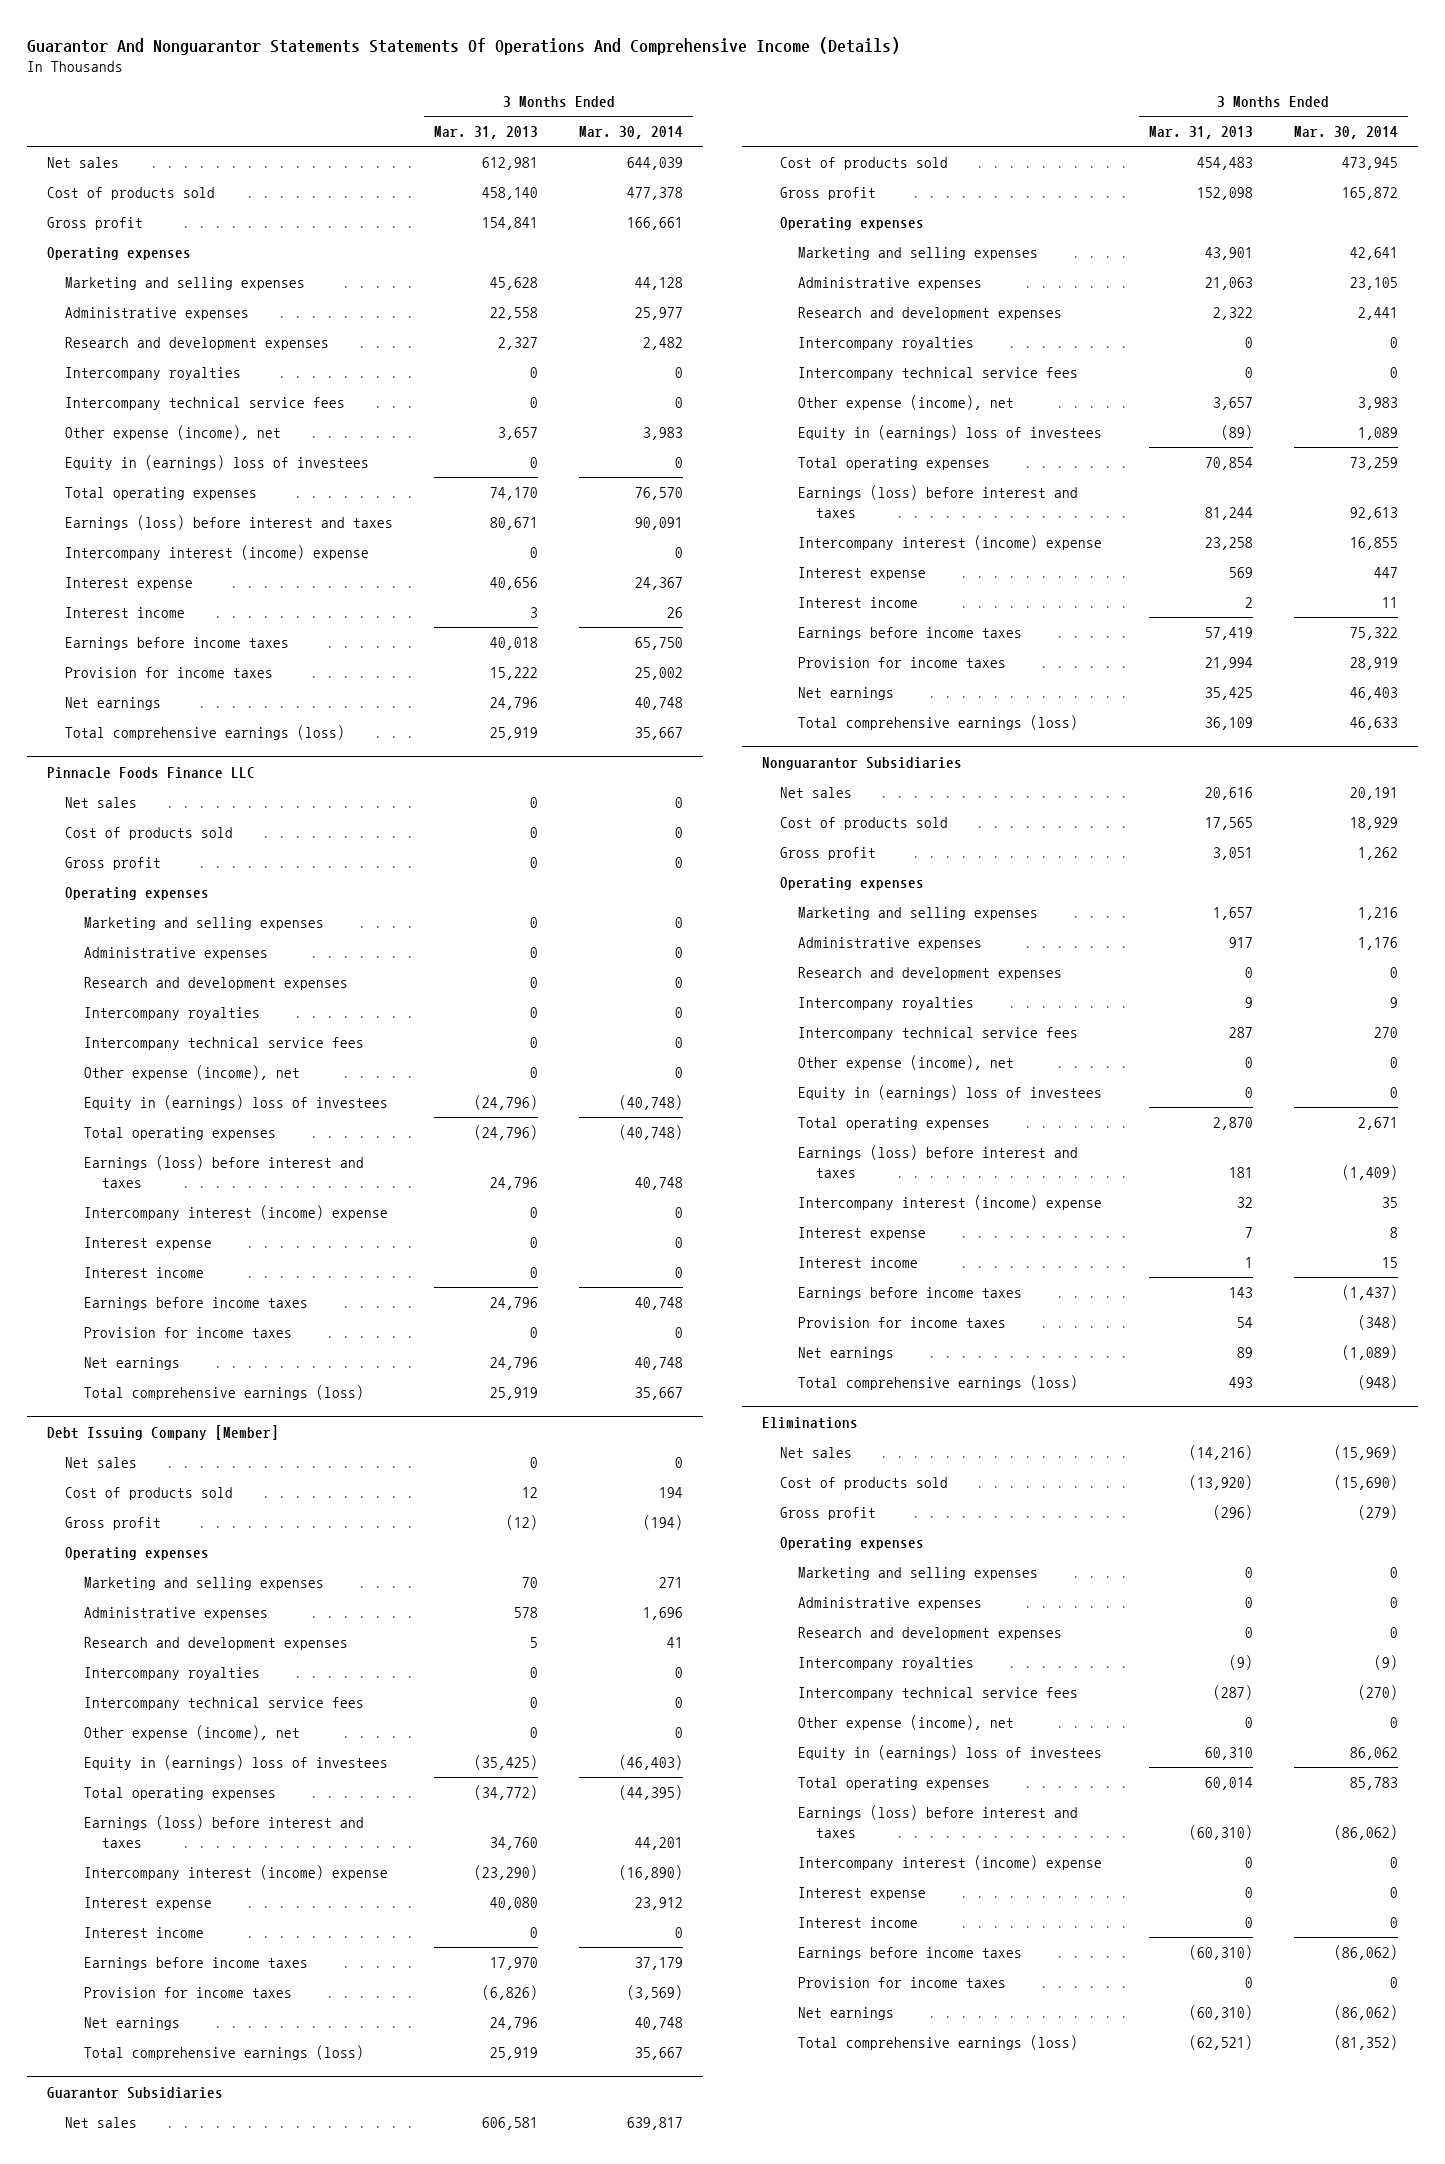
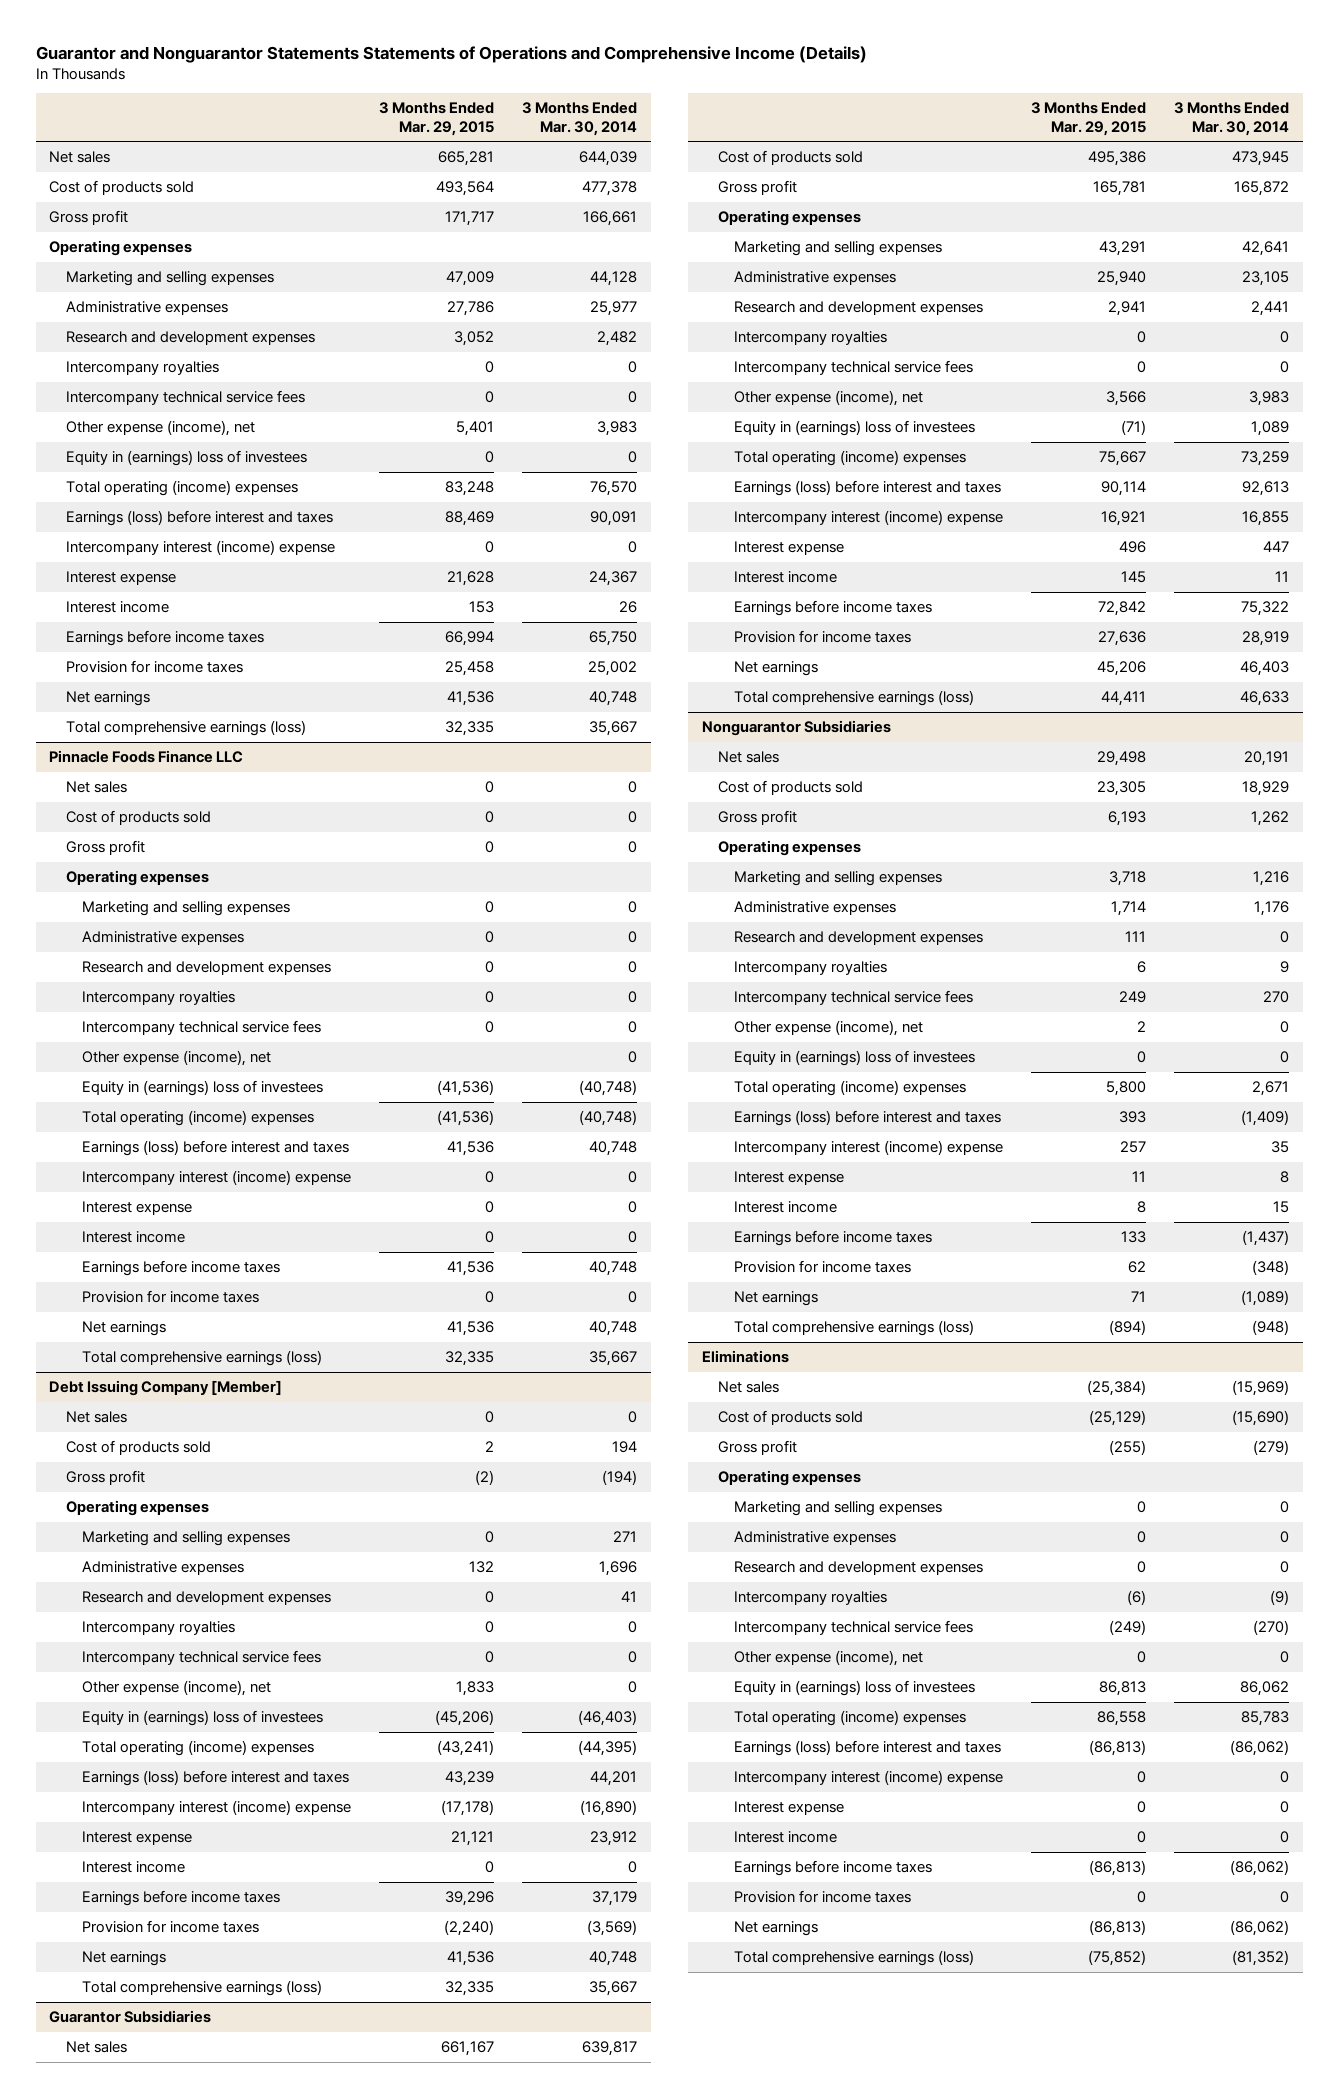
[26,36,900,55] Guarantor And Nonguarantor Statements Statements Of Operations And Comprehensive Income (Details) -> [35,45,867,63] Guarantor and Nonguarantor Statements Statements of Operations and Comprehensive Income (Details)
[434,126,539,140] Mar. 31, 2013 -> none
none -> [378,102,494,136] 3 Months Ended Mar. 29, 2015
[65,486,258,500] Total operating expenses -> [65,480,298,497] Total operating (income) expenses
[83,1126,276,1140] Total operating expenses -> [81,1110,314,1127] Total operating (income) expenses
[83,1786,276,1800] Total operating expenses -> [81,1740,314,1757] Total operating (income) expenses
[798,456,991,470] Total operating expenses -> [734,450,967,467] Total operating (income) expenses
[798,1116,991,1130] Total operating expenses -> [734,1080,967,1097] Total operating (income) expenses
[798,1776,991,1790] Total operating expenses -> [734,1710,967,1727] Total operating (income) expenses

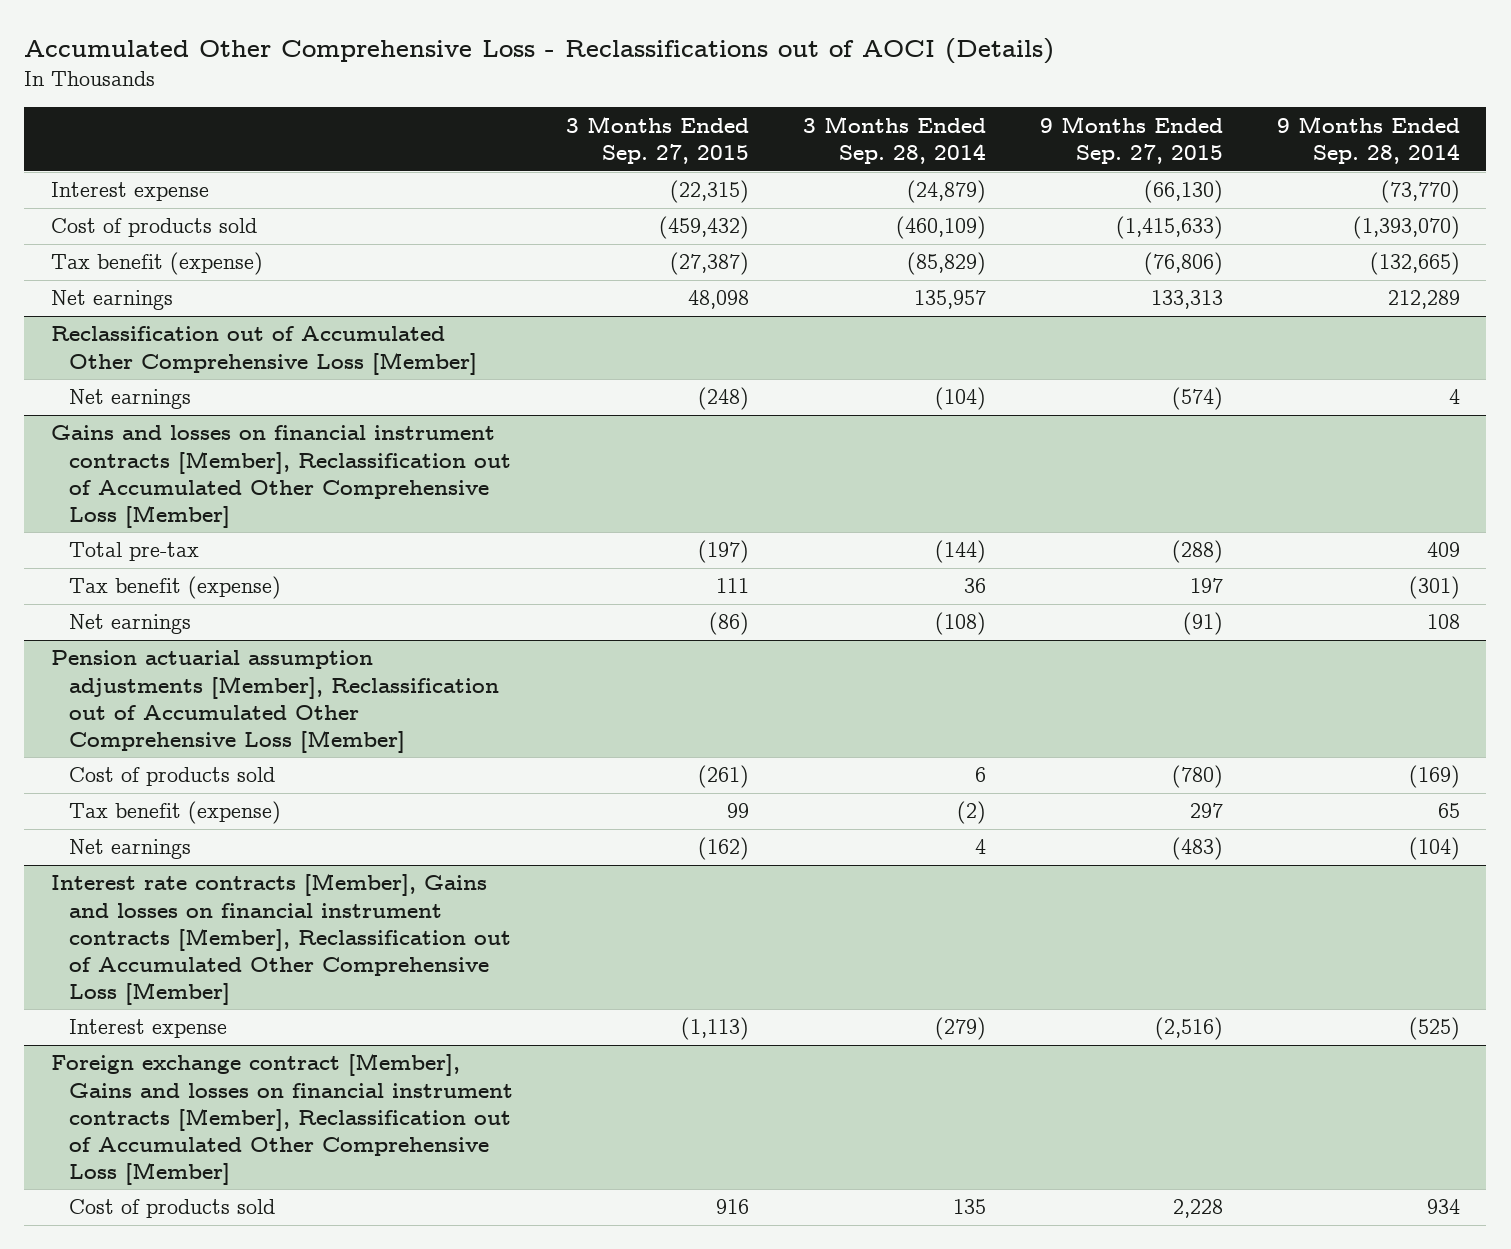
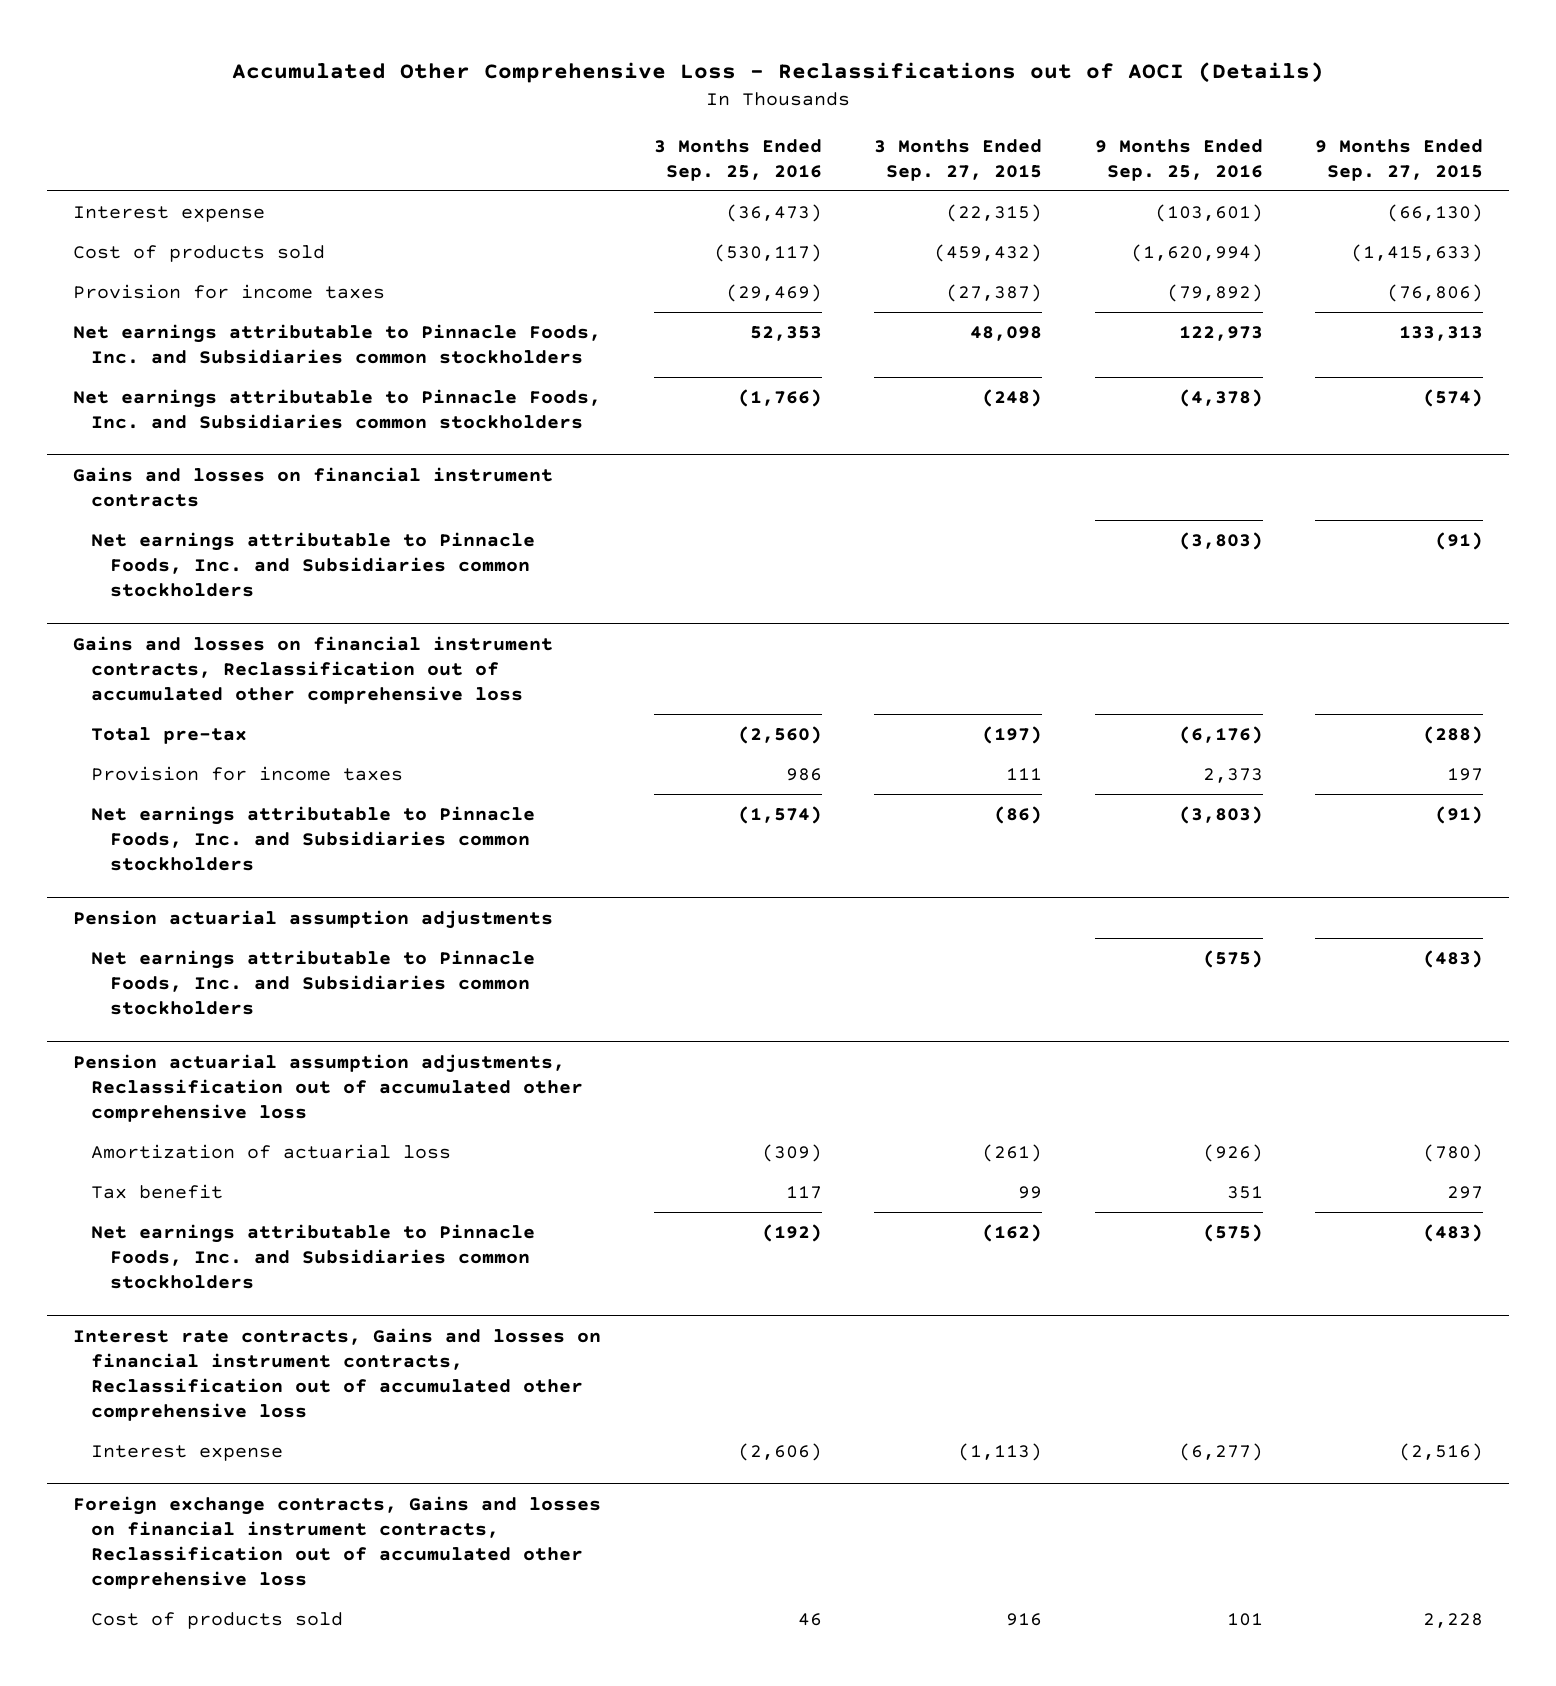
[803,115,987,164] 3 Months Ended Sep. 28, 2014 -> none
[1276,115,1460,164] 9 Months Ended Sep. 28, 2014 -> none
none -> [653,138,822,181] 3 Months Ended Sep. 25, 2016
none -> [1094,138,1263,181] 9 Months Ended Sep. 25, 2016
[51,326,477,375] Reclassification out of Accumulated Other Comprehensive Loss [Member] -> none
[51,252,264,276] Tax benefit (expense) -> [73,284,386,300] Provision for income taxes
[51,290,174,311] Net earnings -> [73,324,602,365] Net earnings attributable to Pinnacle Foods, Inc. and Subsidiaries common stockholders
[68,389,191,410] Net earnings -> [73,389,602,430] Net earnings attributable to Pinnacle Foods, Inc. and Subsidiaries common stockholders
none -> [73,466,554,507] Gains and losses on financial instrument contracts
none -> [91,532,536,598] Net earnings attributable to Pinnacle Foods, Inc. and Subsidiaries common stockholders
[51,425,511,528] Gains and losses on financial instrument contracts [Member], Reclassification out of Accumulated Other Comprehensive Loss [Member] -> [73,635,554,705] Gains and losses on financial instrument contracts, Reclassification out of accumulated other comprehensive loss
[68,576,281,600] Tax benefit (expense) -> [91,766,404,782] Provision for income taxes
[68,614,191,635] Net earnings -> [91,806,536,872] Net earnings attributable to Pinnacle Foods, Inc. and Subsidiaries common stockholders
none -> [73,909,554,929] Pension actuarial assumption adjustments
none -> [91,950,536,1016] Net earnings attributable to Pinnacle Foods, Inc. and Subsidiaries common stockholders
[51,650,499,753] Pension actuarial assumption adjustments [Member], Reclassification out of Accumulated Other Comprehensive Loss [Member] -> [73,1053,584,1123] Pension actuarial assumption adjustments, Reclassification out of accumulated other comprehensive loss
[68,767,275,787] Cost of products sold -> [91,1144,452,1160] Amortization of actuarial loss
[68,801,281,825] Tax benefit (expense) -> [91,1184,224,1200] Tax benefit
[68,839,191,860] Net earnings -> [91,1224,536,1290] Net earnings attributable to Pinnacle Foods, Inc. and Subsidiaries common stockholders
[51,873,511,1005] Interest rate contracts [Member], Gains and losses on financial instrument contracts [Member], Reclassification out of Accumulated Other Comprehensive Loss [Member] -> [73,1327,602,1422] Interest rate contracts, Gains and losses on financial instrument contracts, Reclassification out of accumulated other comprehensive loss
[51,1053,513,1185] Foreign exchange contract [Member], Gains and losses on financial instrument contracts [Member], Reclassification out of Accumulated Other Comprehensive Loss [Member] -> [73,1495,602,1590] Foreign exchange contracts, Gains and losses on financial instrument contracts, Reclassification out of accumulated other comprehensive loss

